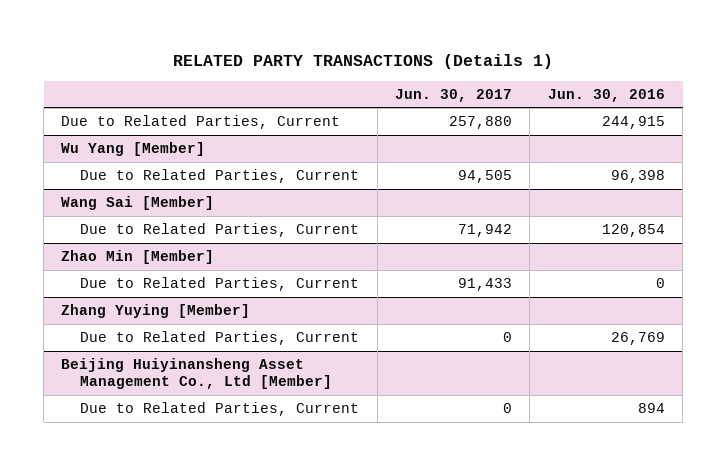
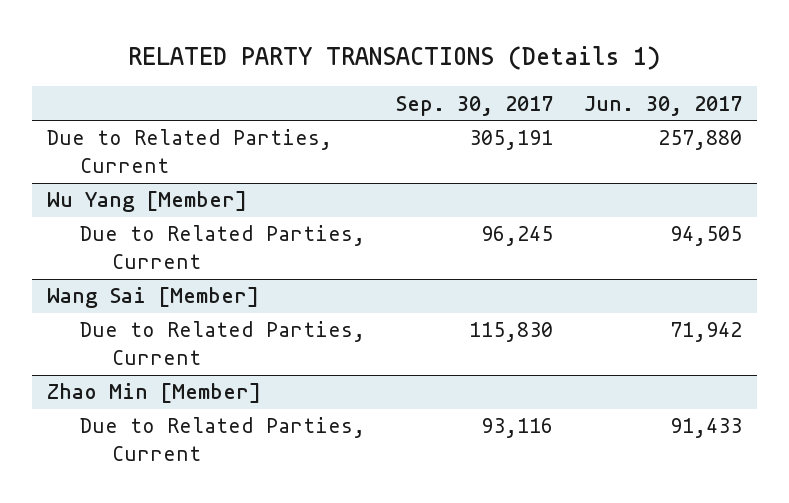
[547,88,665,102] Jun. 30, 2016 -> none
none -> [395,95,554,116] Sep. 30, 2017
[61,304,251,319] Zhang Yuying [Member] -> none
[80,331,360,346] Due to Related Parties, Current -> none
[61,358,333,390] Beijing Huiyinansheng Asset Management Co., Ltd [Member] -> none
[80,402,360,417] Due to Related Parties, Current -> none

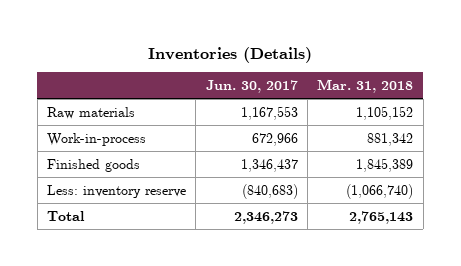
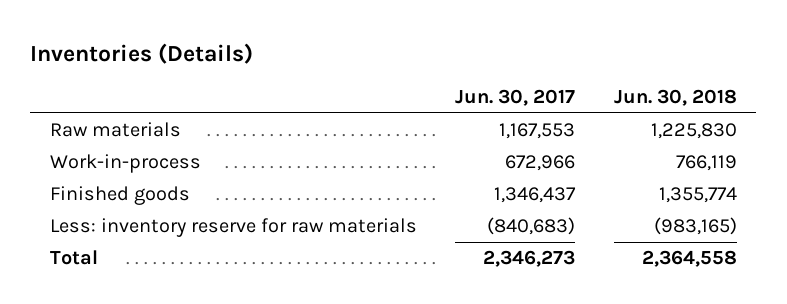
[317,78,414,93] Mar. 31, 2018 -> none
none -> [614,89,738,107] Jun. 30, 2018
[47,184,187,198] Less: inventory reserve -> [49,218,417,238] Less: inventory reserve for raw materials

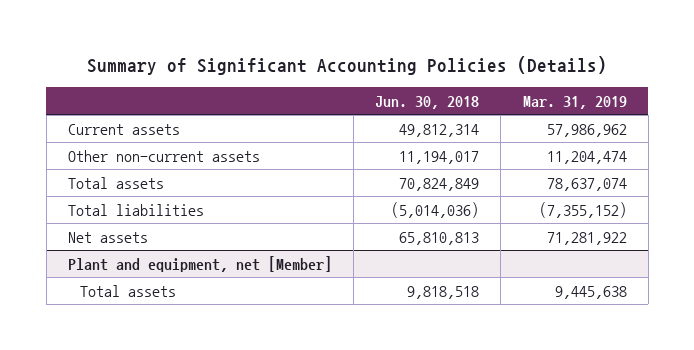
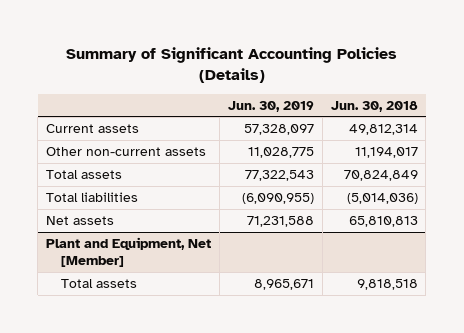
[522,95,627,109] Mar. 31, 2019 -> none
none -> [227,100,314,112] Jun. 30, 2019
[67,255,332,272] Plant and equipment, net [Member] -> [46,236,212,268] Plant and Equipment, Net [Member]

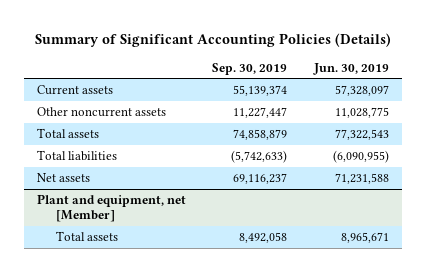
[330,100,418,112] Jun. 30, 2018 -> none
none -> [212,62,288,75] Sep. 30, 2019
[46,146,207,156] Other non-current assets -> [37,106,167,117] Other noncurrent assets
[46,236,212,268] Plant and Equipment, Net [Member] -> [37,193,187,223] Plant and equipment, net [Member]

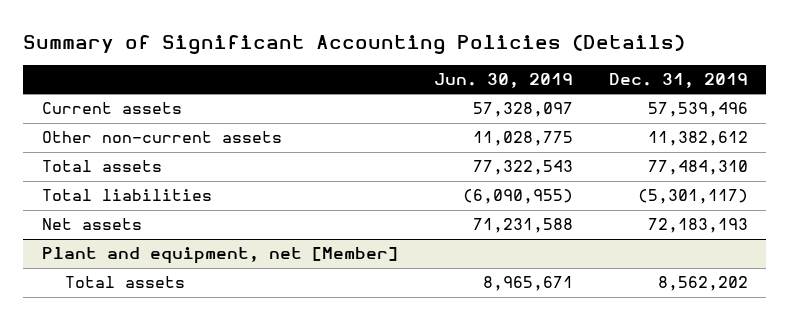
[212,62,288,75] Sep. 30, 2019 -> none
none -> [609,73,749,89] Dec. 31, 2019
[37,106,167,117] Other noncurrent assets -> [41,131,282,144] Other non-current assets

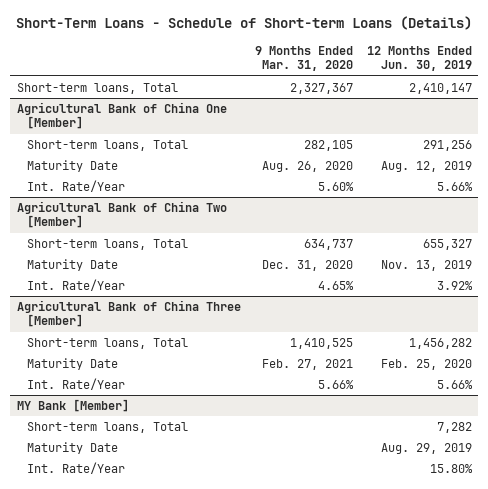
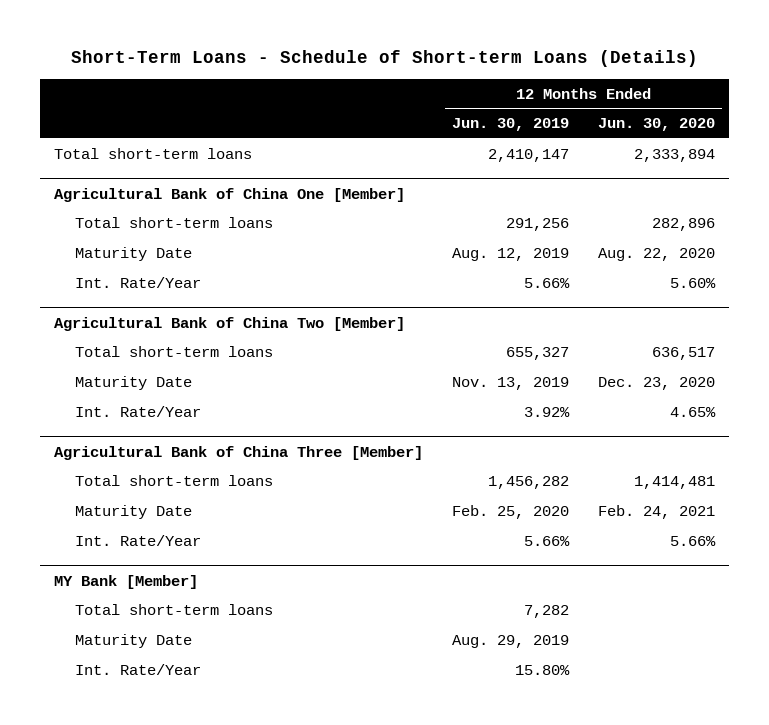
[254,45,353,72] 9 Months Ended Mar. 31, 2020 -> none
none -> [598,118,716,132] Jun. 30, 2020
[16,82,178,94] Short-term loans, Total -> [54,147,253,159] Total short-term loans
[27,139,189,151] Short-term loans, Total -> [75,216,274,228] Total short-term loans
[27,238,189,250] Short-term loans, Total -> [75,345,274,357] Total short-term loans
[27,337,189,349] Short-term loans, Total -> [75,474,274,486] Total short-term loans
[27,421,189,433] Short-term loans, Total -> [75,603,274,615] Total short-term loans

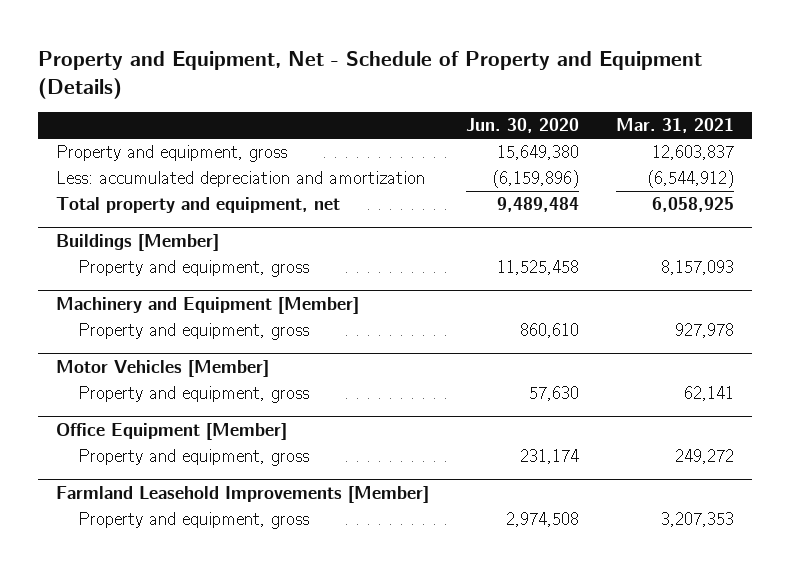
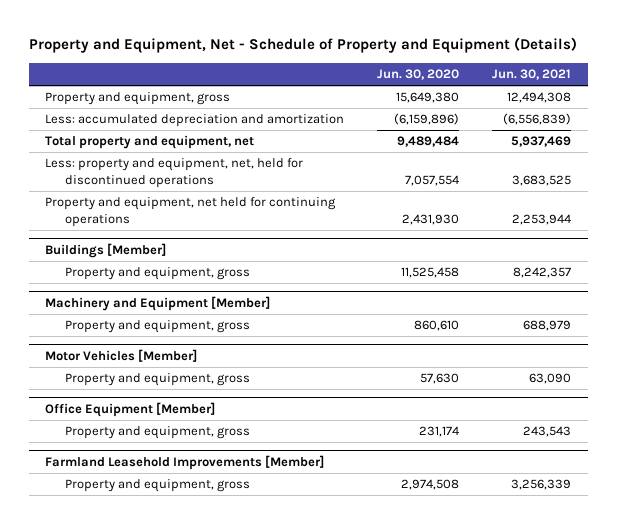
[615,118,734,134] Mar. 31, 2021 -> none
none -> [492,68,572,80] Jun. 30, 2021
none -> [45,158,304,188] Less: property and equipment, net, held for discontinued operations
none -> [45,197,337,227] Property and equipment, net held for continuing operations

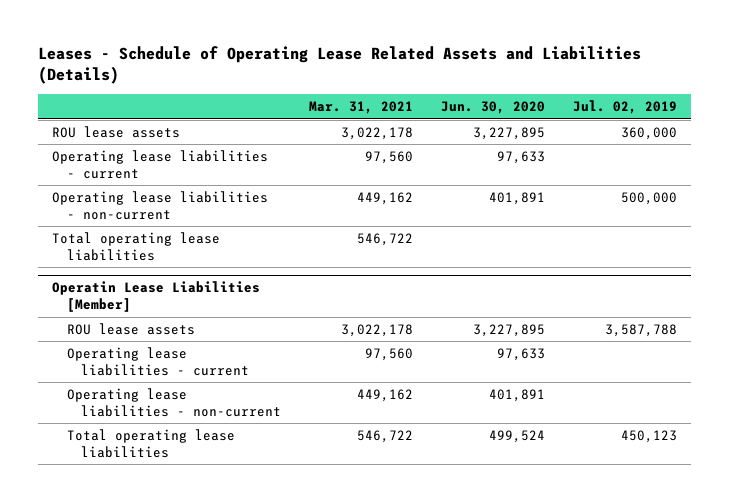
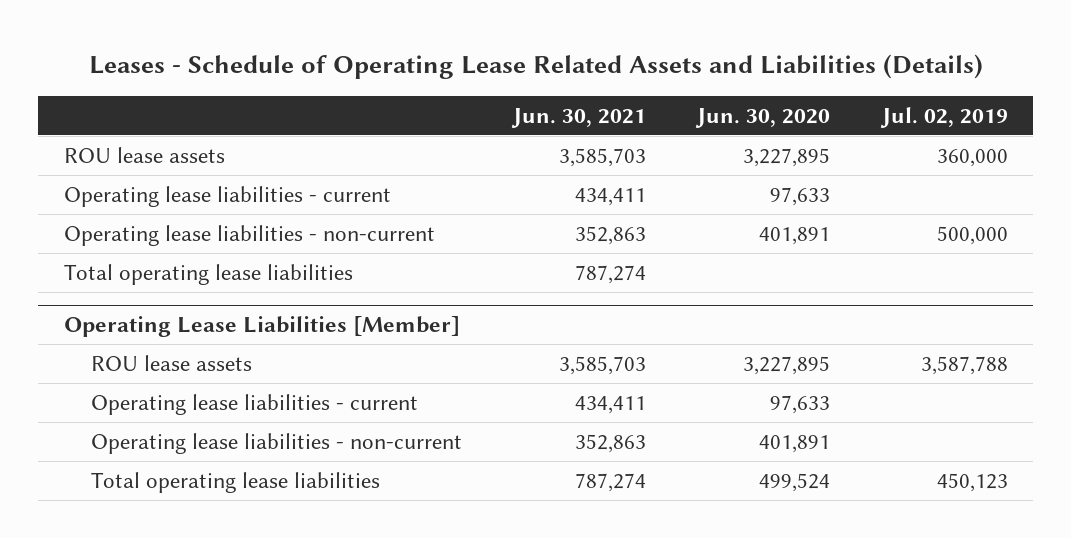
[309,101,414,115] Mar. 31, 2021 -> none
none -> [511,107,647,128] Jun. 30, 2021
[51,281,260,313] Operatin Lease Liabilities [Member] -> [63,316,460,338] Operating Lease Liabilities [Member]

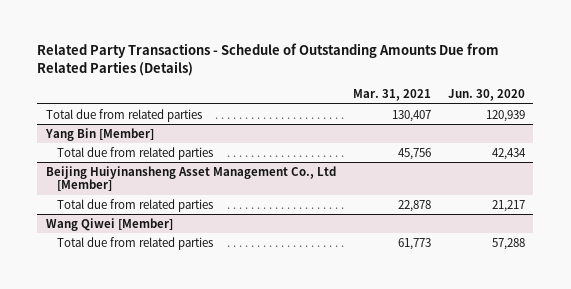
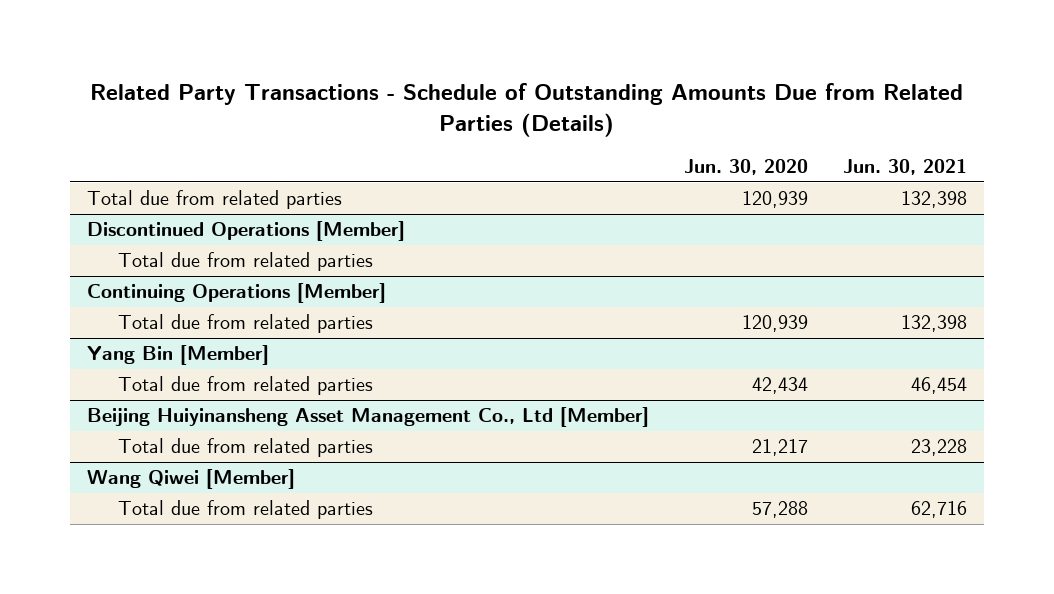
[352,89,431,102] Mar. 31, 2021 -> none
none -> [842,159,967,176] Jun. 30, 2021
none -> [86,221,405,242] Discontinued Operations [Member]
none -> [118,252,374,272] Total due from related parties
none -> [86,283,386,304] Continuing Operations [Member]
none -> [118,314,374,334] Total due from related parties

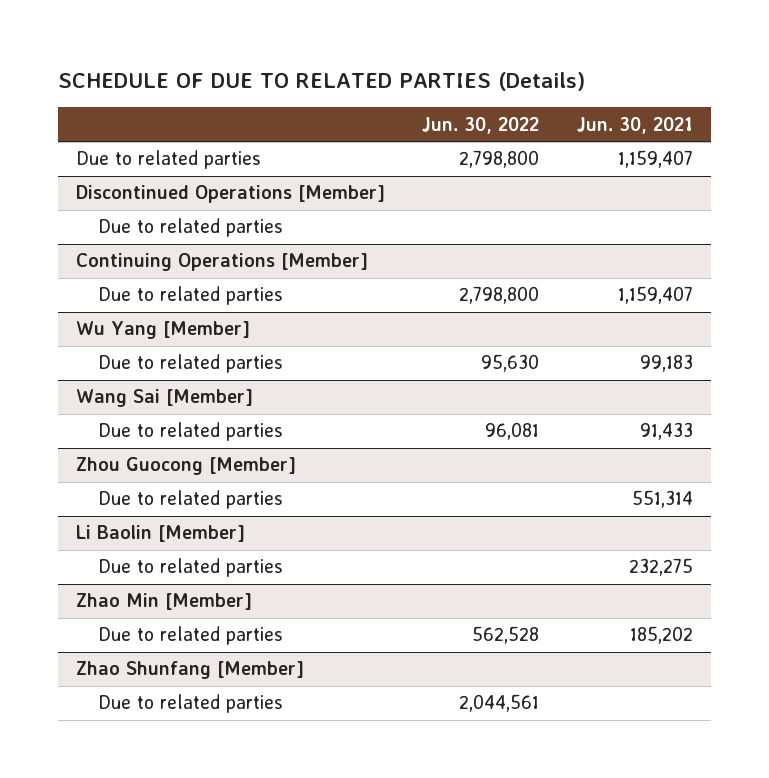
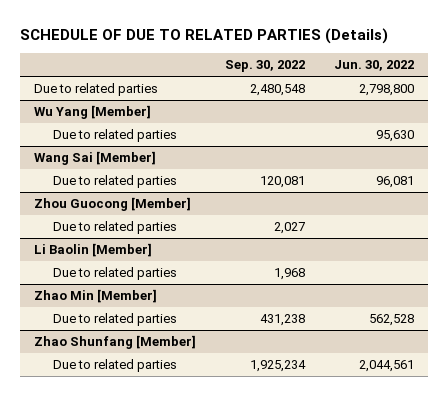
[576,116,693,134] Jun. 30, 2021 -> none
none -> [224,60,305,73] Sep. 30, 2022
[76,185,386,204] Discontinued Operations [Member] -> none
[98,218,284,238] Due to related parties -> none
[76,253,369,272] Continuing Operations [Member] -> none
[98,286,284,306] Due to related parties -> none

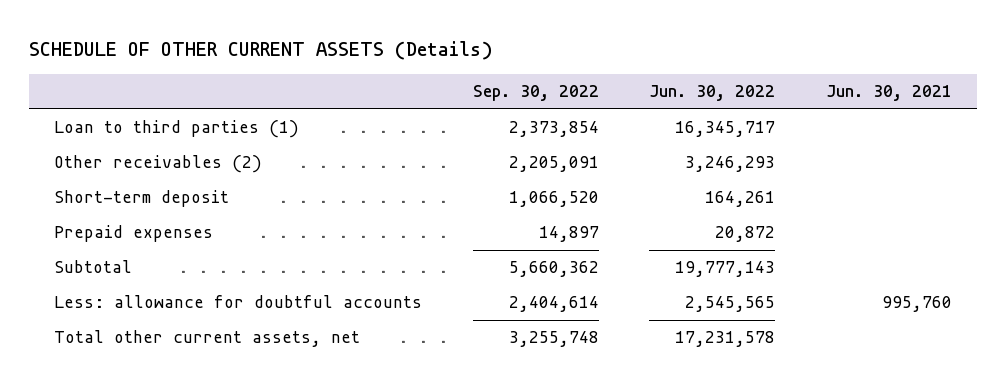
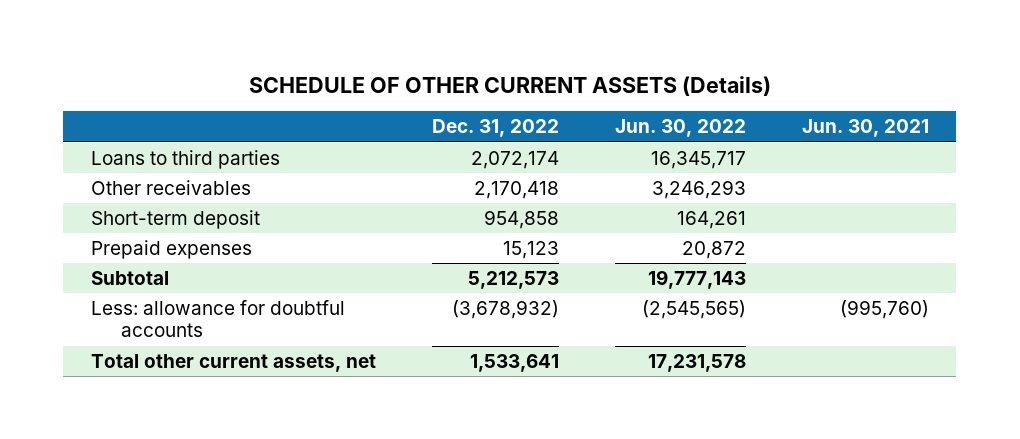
[472,85,599,102] Sep. 30, 2022 -> none
none -> [432,119,560,138] Dec. 31, 2022
[54,120,300,139] Loan to third parties (1) -> [91,150,281,170] Loans to third parties
[54,155,263,174] Other receivables (2) -> [91,180,252,196] Other receivables
[685,296,776,313] 2,545,565 -> [641,300,746,320] (2,545,565)
[881,296,952,313] 995,760 -> [839,300,929,320] (995,760)

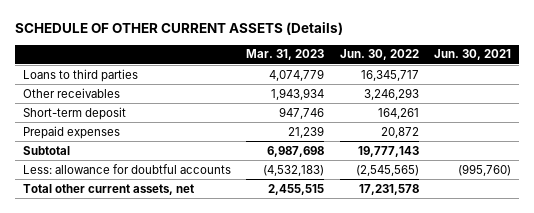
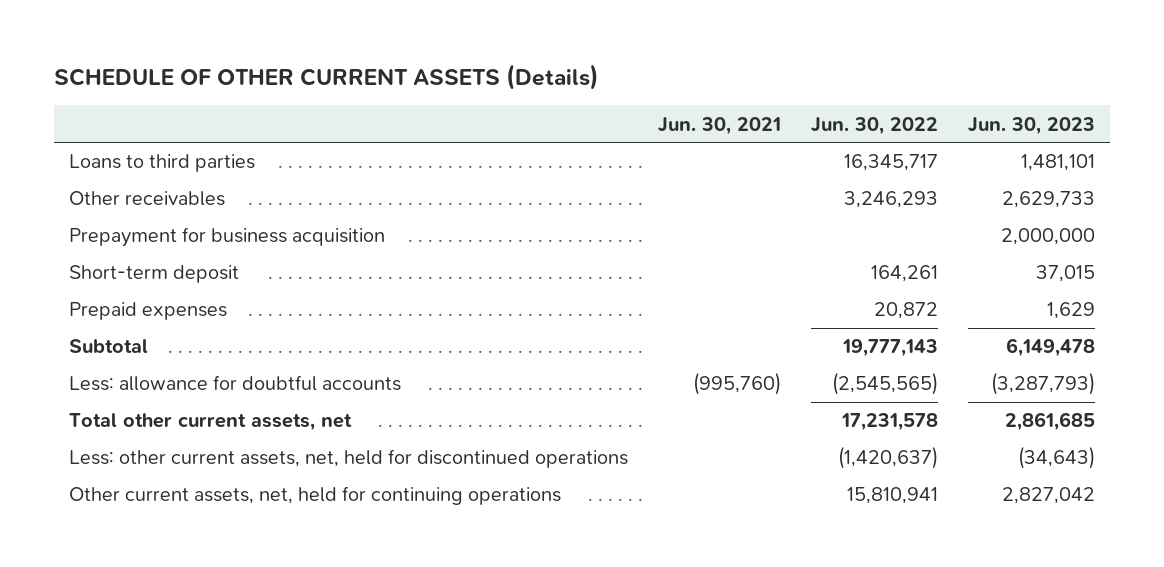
[246,49,325,61] Mar. 31, 2023 -> none
none -> [967,116,1095,135] Jun. 30, 2023
none -> [69,227,386,248] Prepayment for business acquisition
none -> [69,449,629,469] Less: other current assets, net, held for discontinued operations
none -> [69,486,562,506] Other current assets, net, held for continuing operations

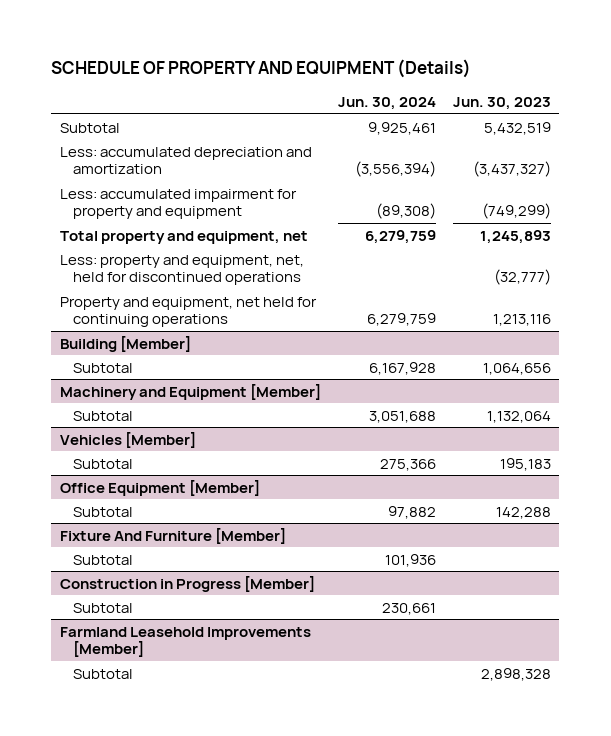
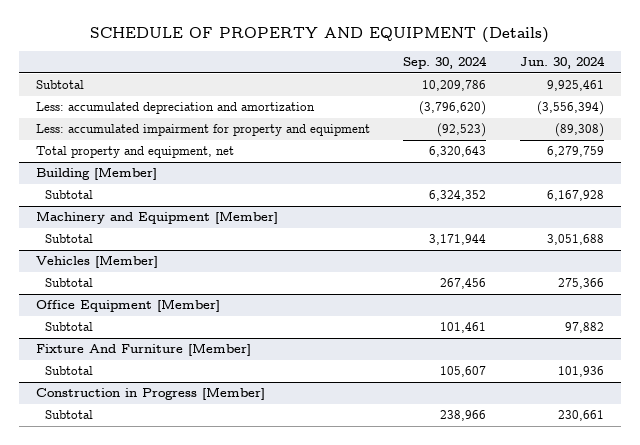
[452,96,551,110] Jun. 30, 2023 -> none
none -> [403,56,488,70] Sep. 30, 2024
[59,254,304,286] Less: property and equipment, net, held for discontinued operations -> none
[59,296,317,328] Property and equipment, net held for continuing operations -> none
[59,626,311,658] Farmland Leasehold Improvements [Member] -> none
[73,668,134,679] Subtotal -> none

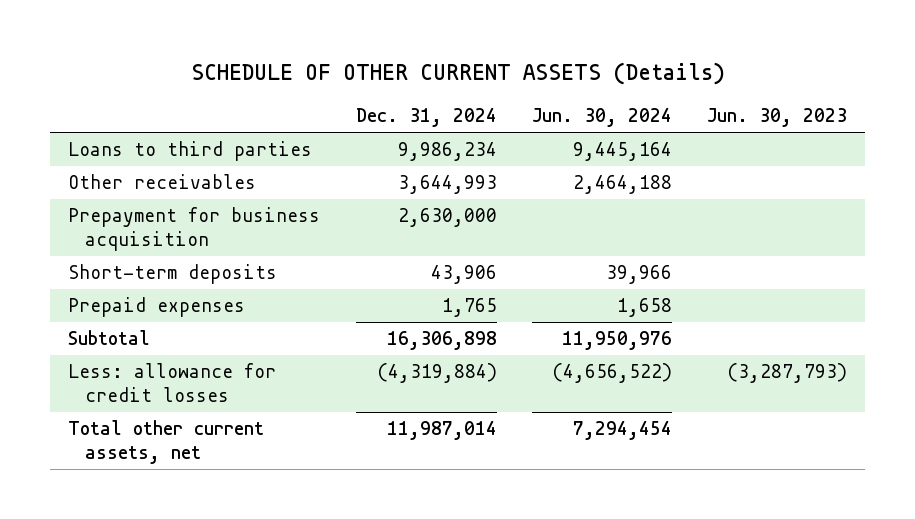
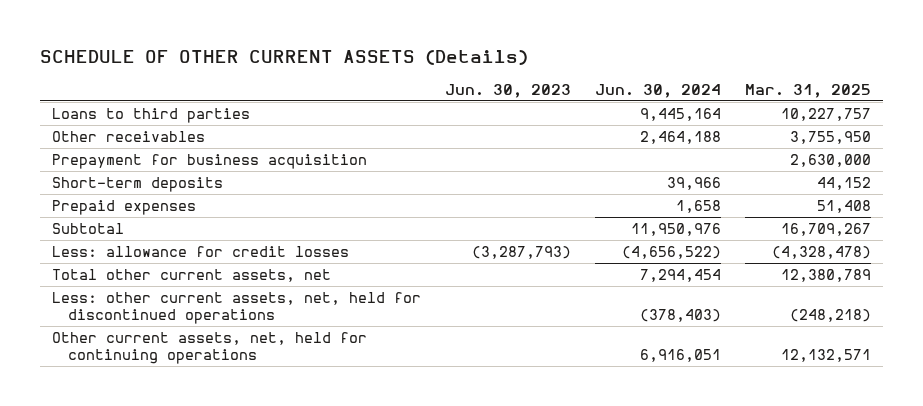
[355,108,497,128] Dec. 31, 2024 -> none
none -> [744,83,871,98] Mar. 31, 2025
none -> [52,291,422,325] Less: other current assets, net, held for discontinued operations
none -> [52,331,368,365] Other current assets, net, held for continuing operations

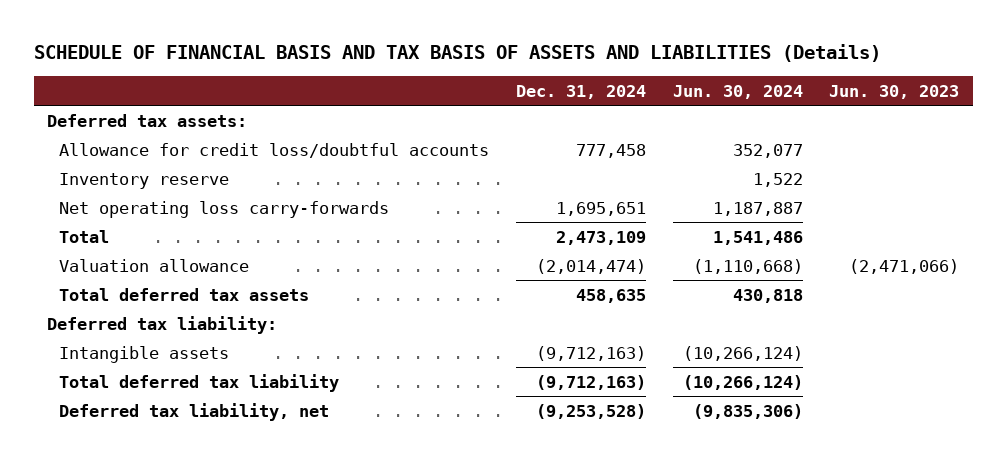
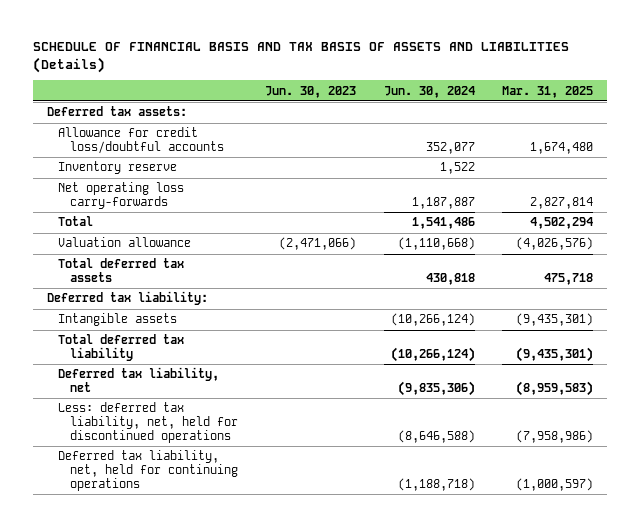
[515,84,646,99] Dec. 31, 2024 -> none
none -> [501,85,593,98] Mar. 31, 2025
none -> [58,402,238,443] Less: deferred tax liability, net, held for discontinued operations
none -> [58,450,238,491] Deferred tax liability, net, held for continuing operations

